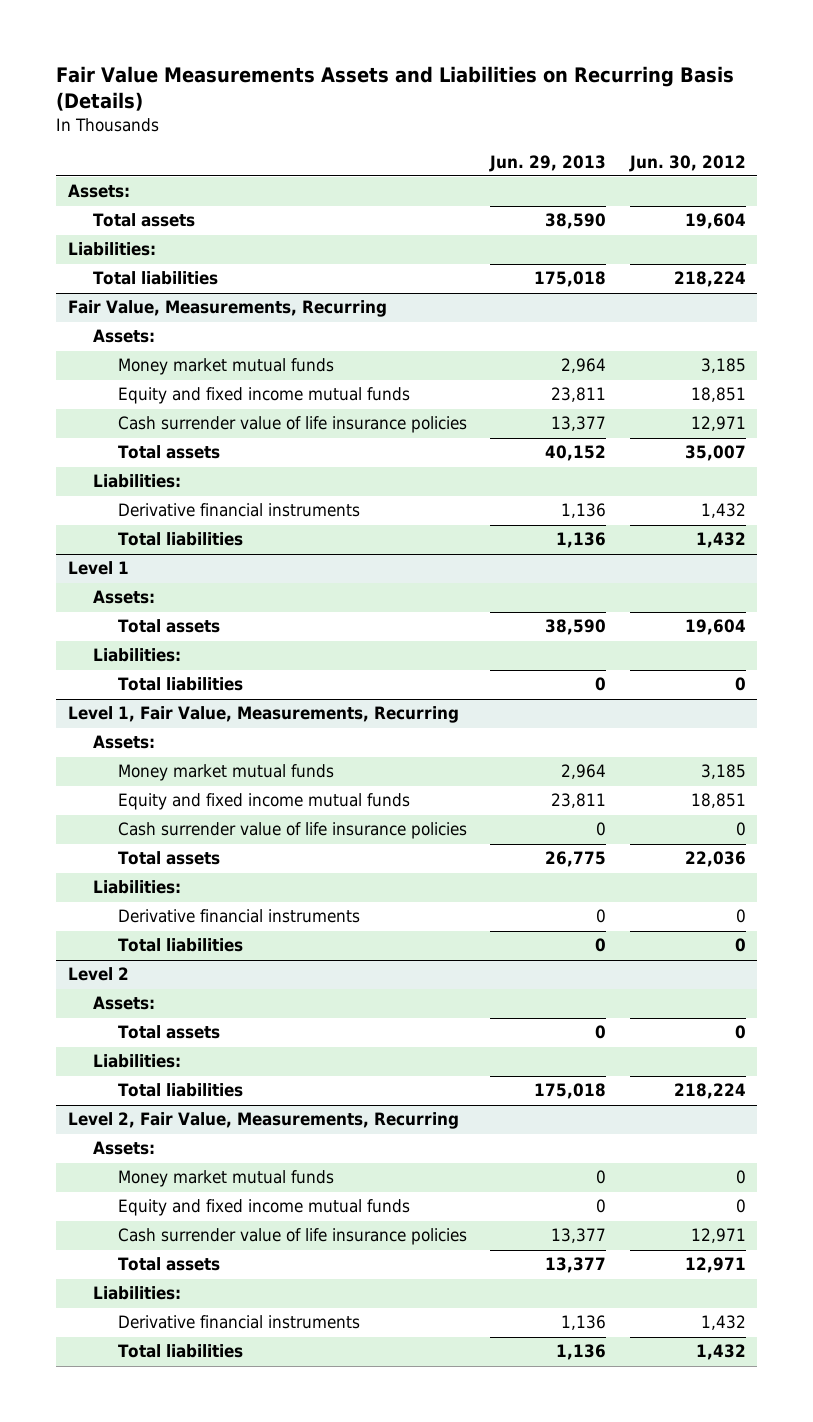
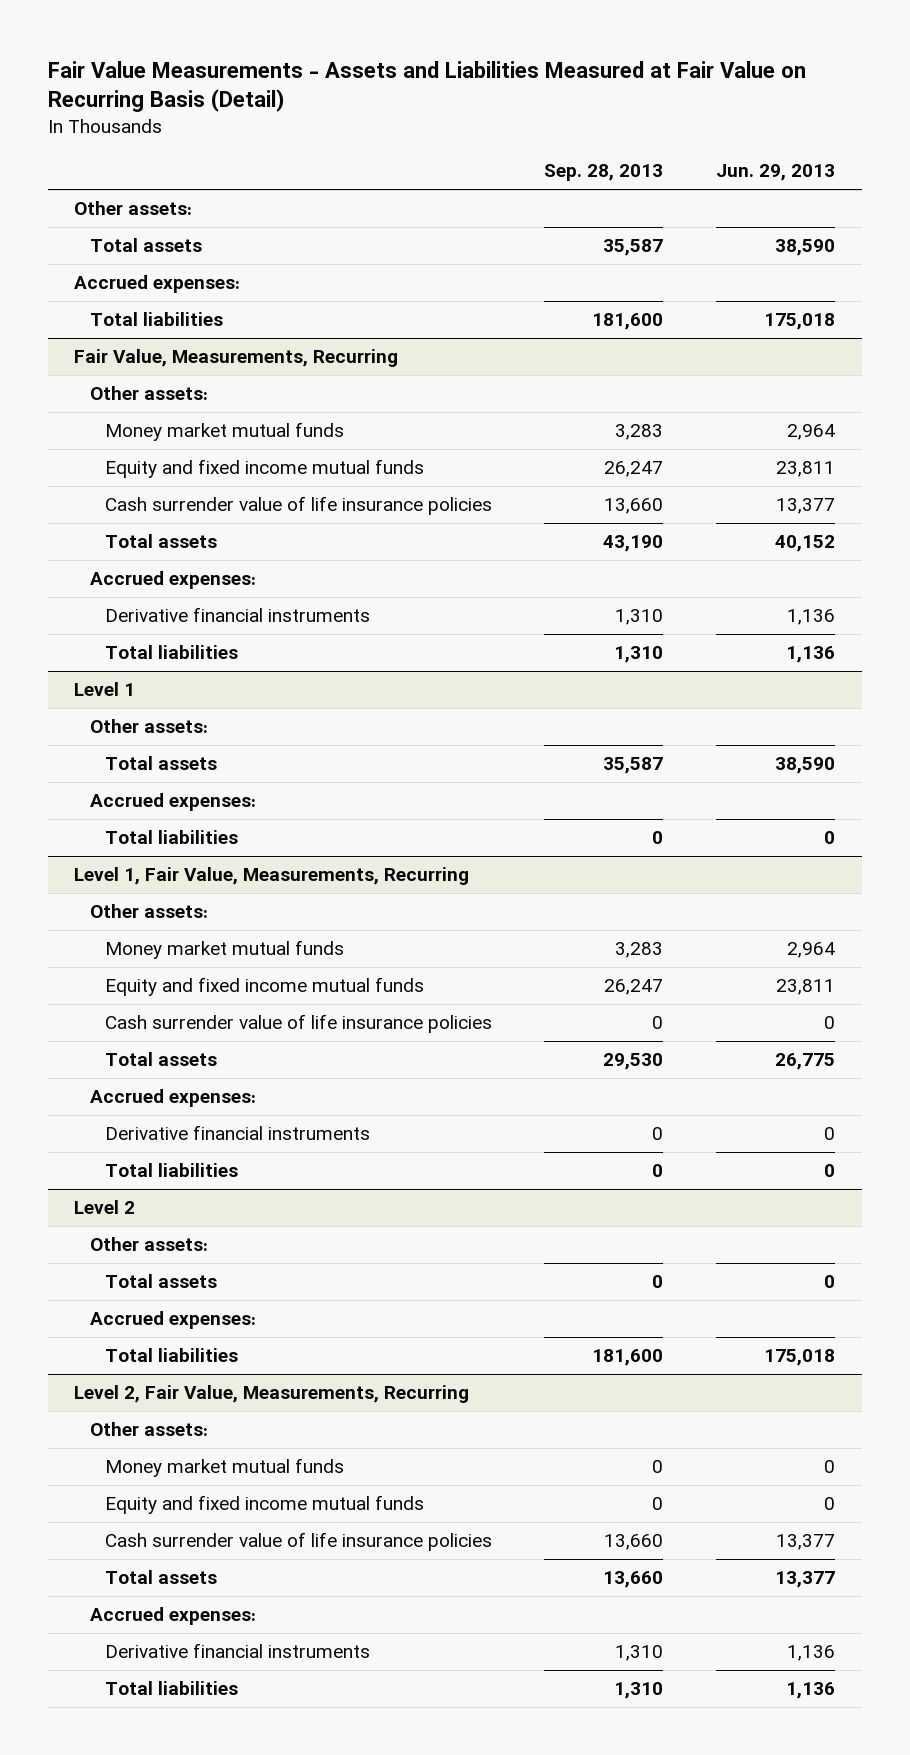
[55,65,734,111] Fair Value Measurements Assets and Liabilities on Recurring Basis (Details) -> [48,60,807,113] Fair Value Measurements - Assets and Liabilities Measured at Fair Value on Recurring Basis (Detail)
[628,154,746,172] Jun. 30, 2012 -> none
none -> [544,164,664,182] Sep. 28, 2013
[67,184,130,199] Assets: -> [74,201,193,216] Other assets:
[67,242,156,257] Liabilities: -> [74,275,241,294] Accrued expenses:
[92,329,155,344] Assets: -> [89,386,208,401] Other assets:
[92,474,181,489] Liabilities: -> [89,571,256,590] Accrued expenses:
[92,590,155,605] Assets: -> [89,719,208,734] Other assets:
[92,648,181,663] Liabilities: -> [89,793,256,812] Accrued expenses:
[92,735,155,750] Assets: -> [89,904,208,919] Other assets:
[92,880,181,895] Liabilities: -> [89,1089,256,1108] Accrued expenses:
[92,996,155,1011] Assets: -> [89,1237,208,1252] Other assets:
[92,1054,181,1069] Liabilities: -> [89,1311,256,1330] Accrued expenses:
[92,1141,155,1156] Assets: -> [89,1422,208,1437] Other assets:
[92,1286,181,1301] Liabilities: -> [89,1607,256,1626] Accrued expenses:

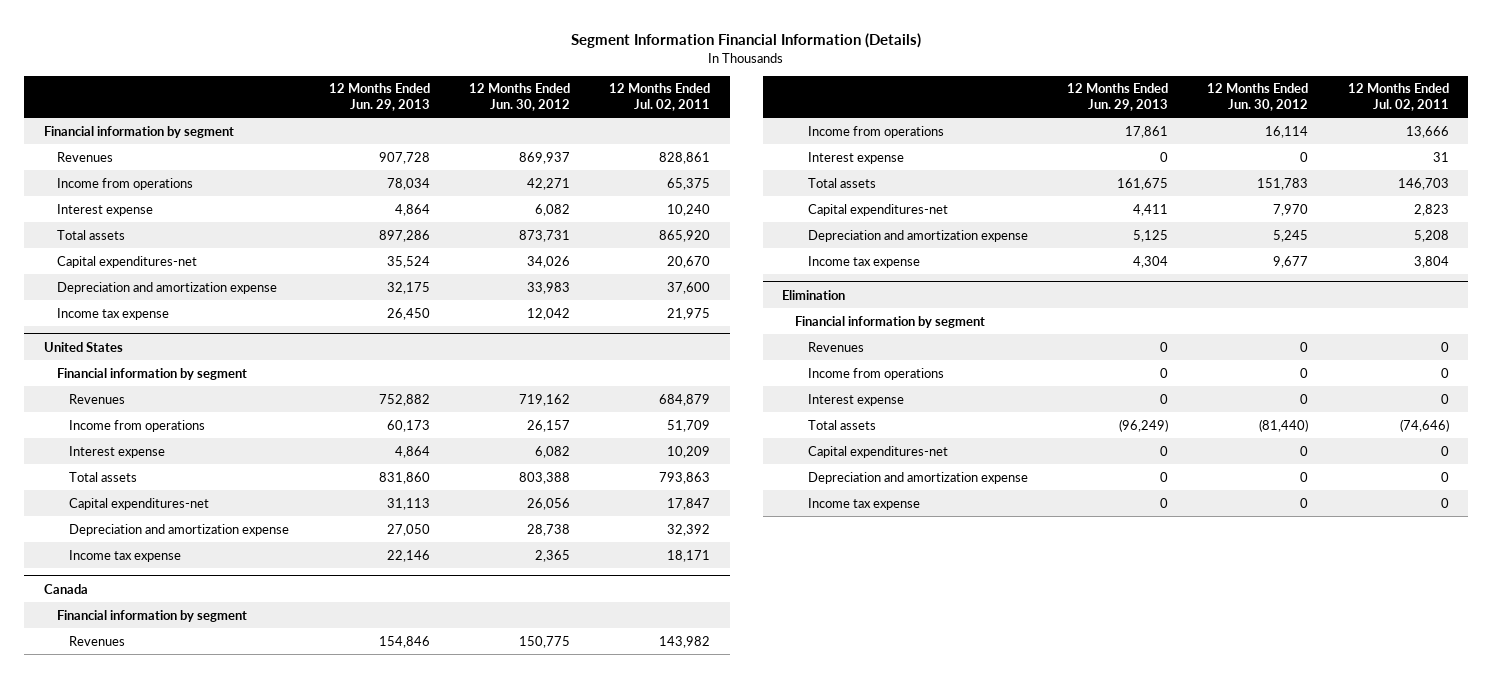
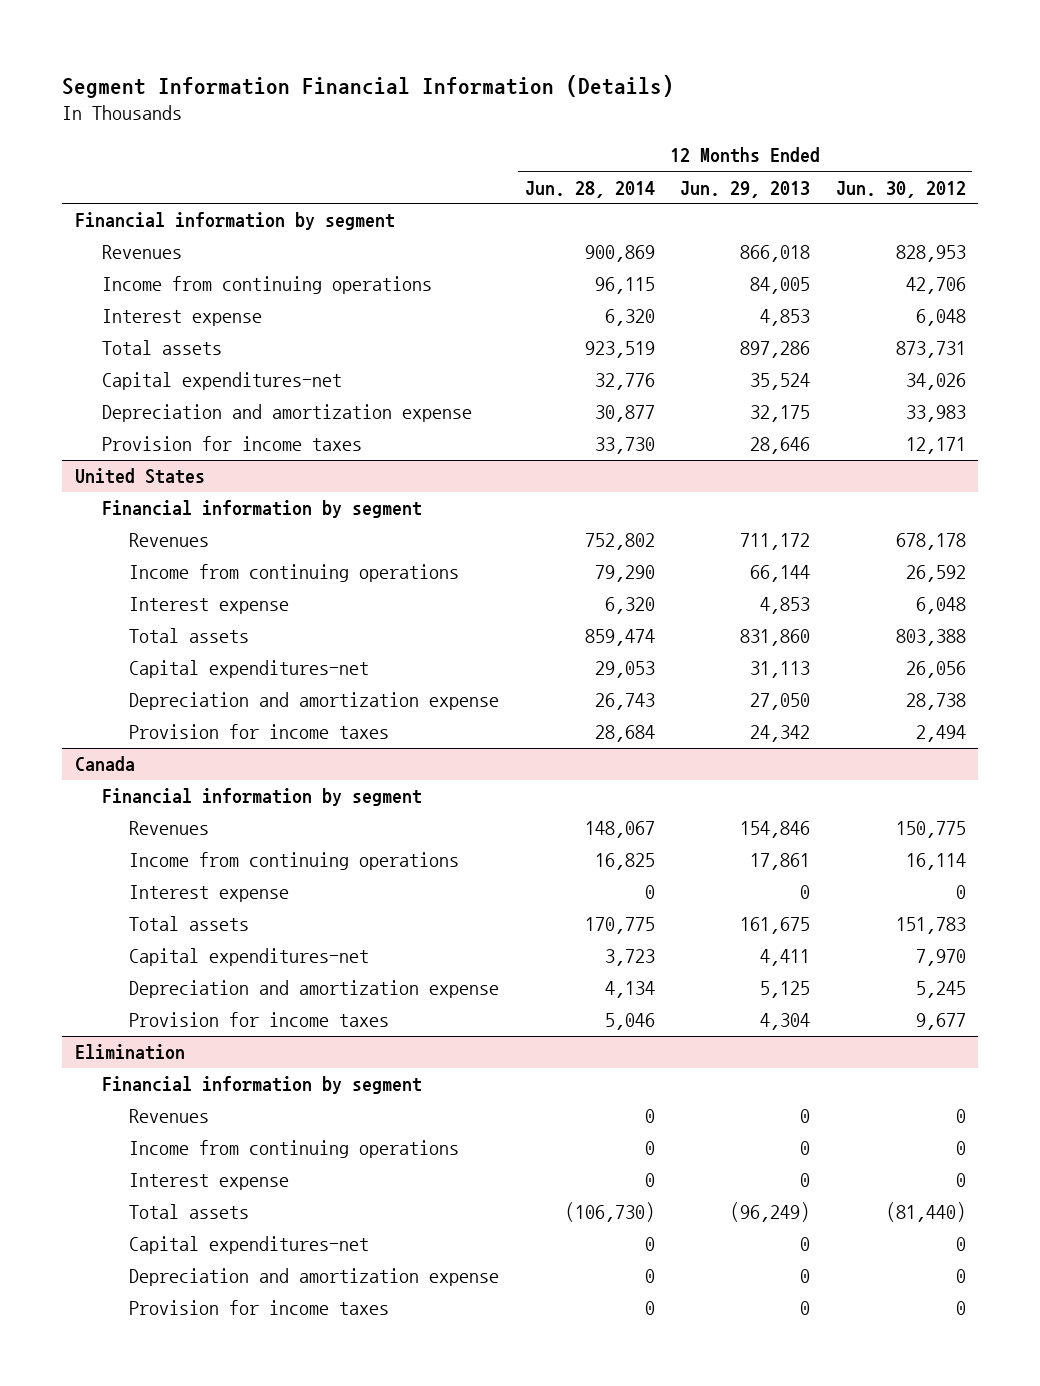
[609,83,711,112] 12 Months Ended Jul. 02, 2011 -> none
none -> [524,180,655,198] Jun. 28, 2014
[378,151,430,164] 907,728 -> [740,245,811,263] 866,018
[519,151,571,164] 869,937 -> [895,245,966,263] 828,953
[56,177,193,190] Income from operations -> [102,276,433,295] Income from continuing operations
[386,177,430,190] 78,034 -> [750,277,811,295] 84,005
[527,177,571,190] 42,271 -> [905,277,966,295] 42,706
[394,203,430,216] 4,864 -> [760,309,811,327] 4,853
[535,203,571,216] 6,082 -> [915,309,966,327] 6,048
[56,307,169,320] Income tax expense -> [102,436,363,452] Provision for income taxes
[386,307,430,320] 26,450 -> [750,437,811,455] 28,646
[527,307,571,320] 12,042 -> [905,437,966,455] 12,171
[378,393,430,406] 752,882 -> [740,533,811,551] 711,172
[519,393,571,406] 719,162 -> [895,533,966,551] 678,178
[69,419,206,432] Income from operations -> [129,564,460,583] Income from continuing operations
[386,419,430,432] 60,173 -> [750,565,811,583] 66,144
[527,419,571,432] 26,157 -> [905,565,966,583] 26,592
[394,445,430,458] 4,864 -> [760,597,811,615] 4,853
[535,445,571,458] 6,082 -> [915,597,966,615] 6,048
[69,549,182,562] Income tax expense -> [129,724,390,740] Provision for income taxes
[386,549,430,562] 22,146 -> [750,725,811,743] 24,342
[535,549,571,562] 2,365 -> [915,725,966,743] 2,494
[807,125,944,138] Income from operations -> [129,852,460,871] Income from continuing operations
[807,255,920,268] Income tax expense -> [129,1012,390,1028] Provision for income taxes
[807,367,944,380] Income from operations -> [129,1140,460,1159] Income from continuing operations
[807,497,920,510] Income tax expense -> [129,1300,390,1316] Provision for income taxes

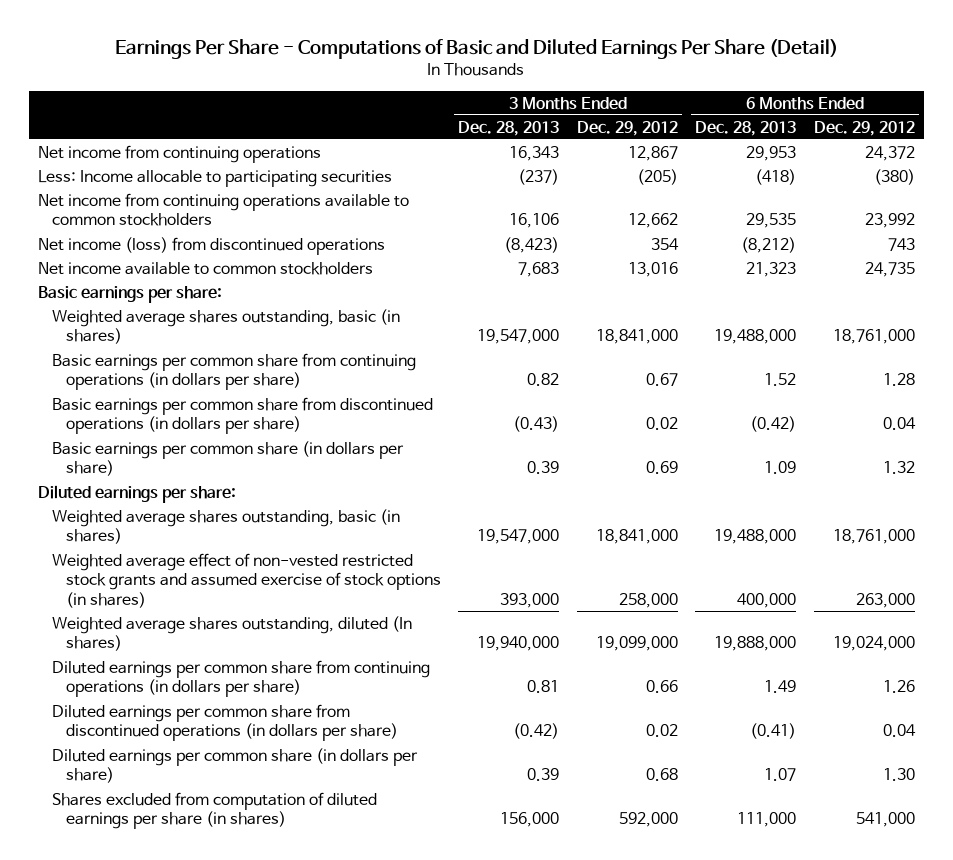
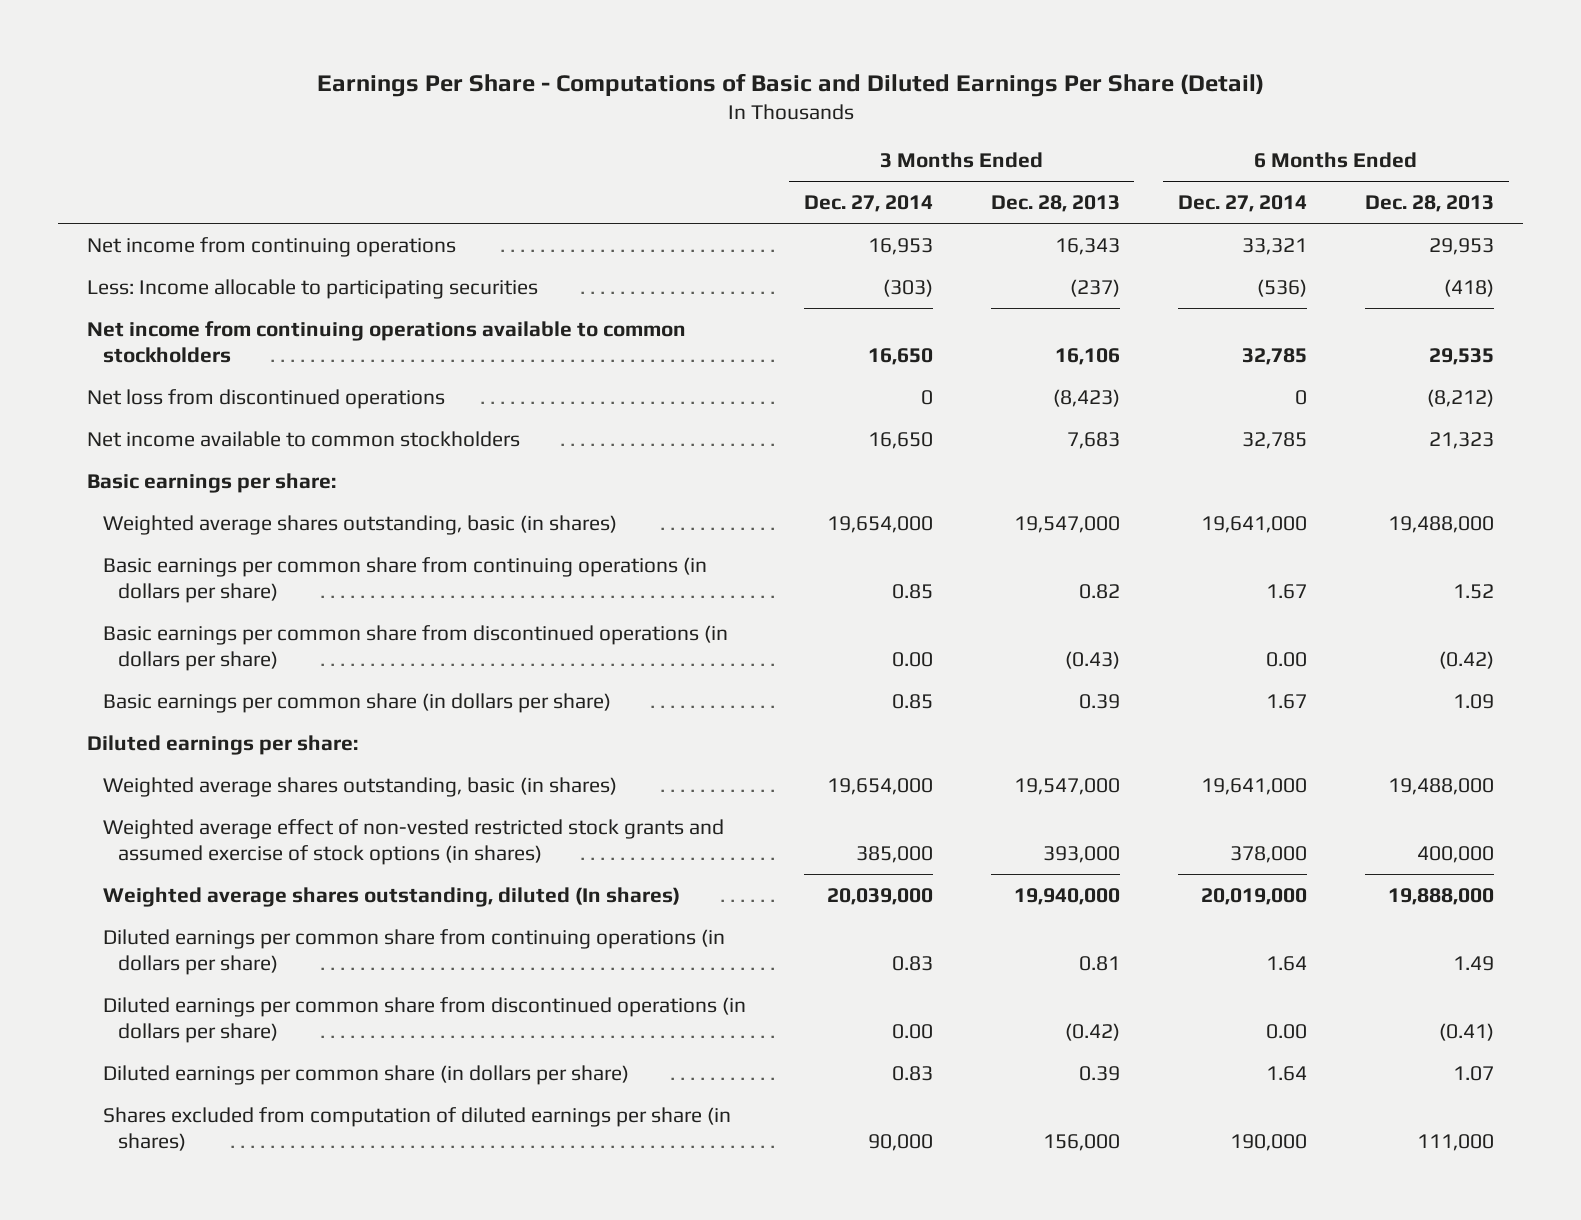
[576,120,678,136] Dec. 29, 2012 -> none
[814,120,916,136] Dec. 29, 2012 -> none
none -> [803,195,933,213] Dec. 27, 2014
none -> [1177,195,1307,213] Dec. 27, 2014
[37,236,385,255] Net income (loss) from discontinued operations -> [87,388,446,409] Net loss from discontinued operations

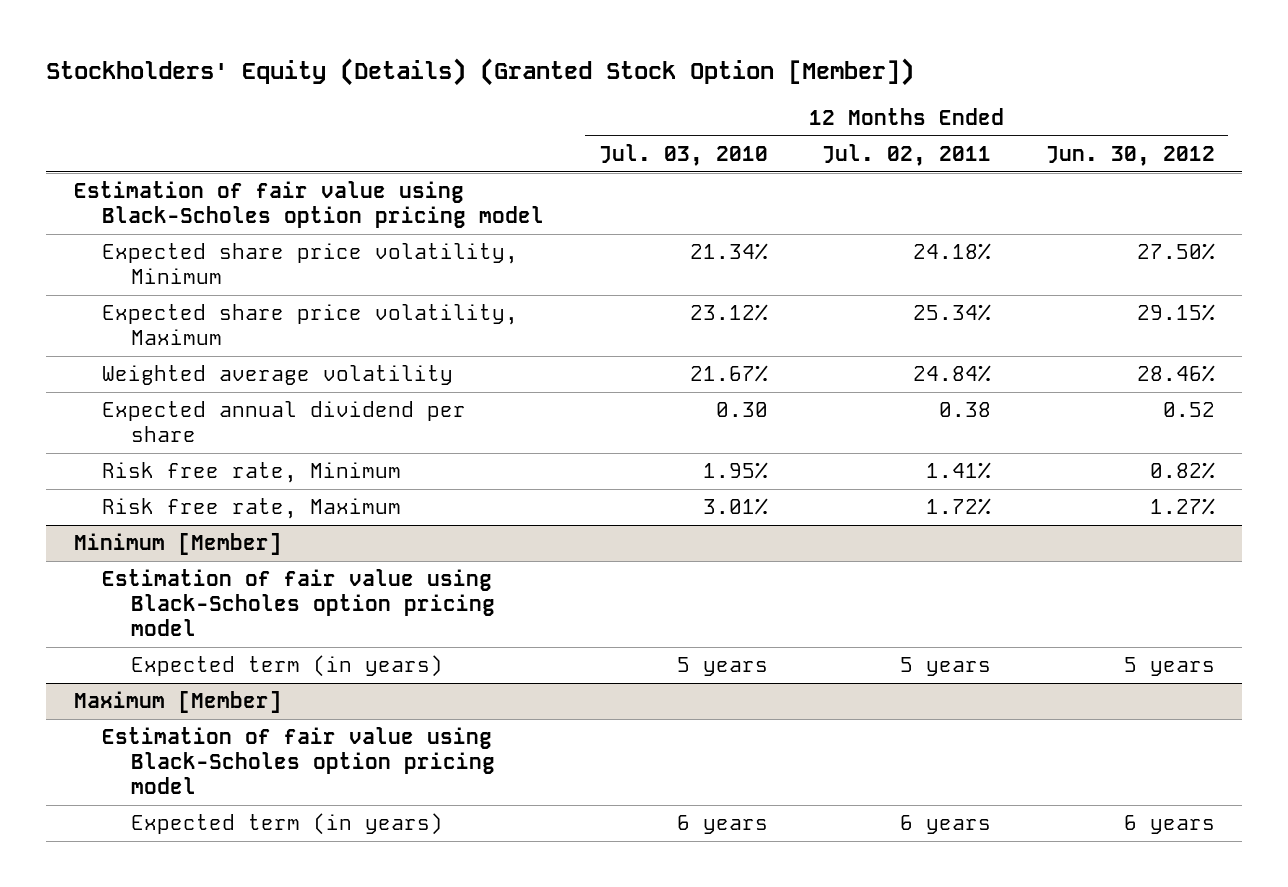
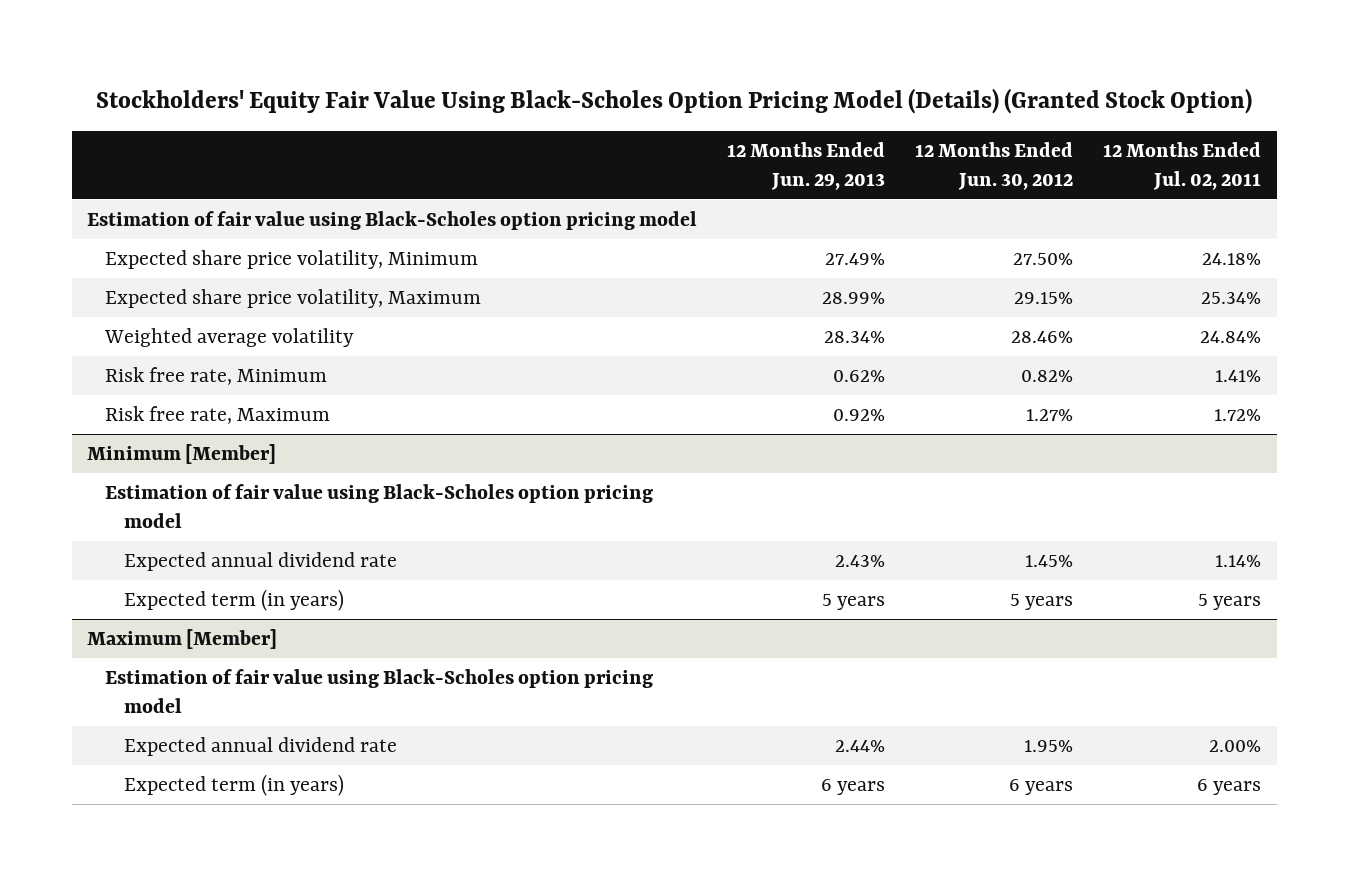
[46,58,915,87] Stockholders' Equity (Details) (Granted Stock Option [Member]) -> [96,87,1253,114] Stockholders' Equity Fair Value Using Black-Scholes Option Pricing Model (Details) (Granted Stock Option)
[598,144,768,167] Jul. 03, 2010 -> none
none -> [727,142,886,190] 12 Months Ended Jun. 29, 2013
[102,401,467,443] Expected annual dividend per share -> none
none -> [123,552,397,572] Expected annual dividend rate
none -> [123,737,397,757] Expected annual dividend rate

